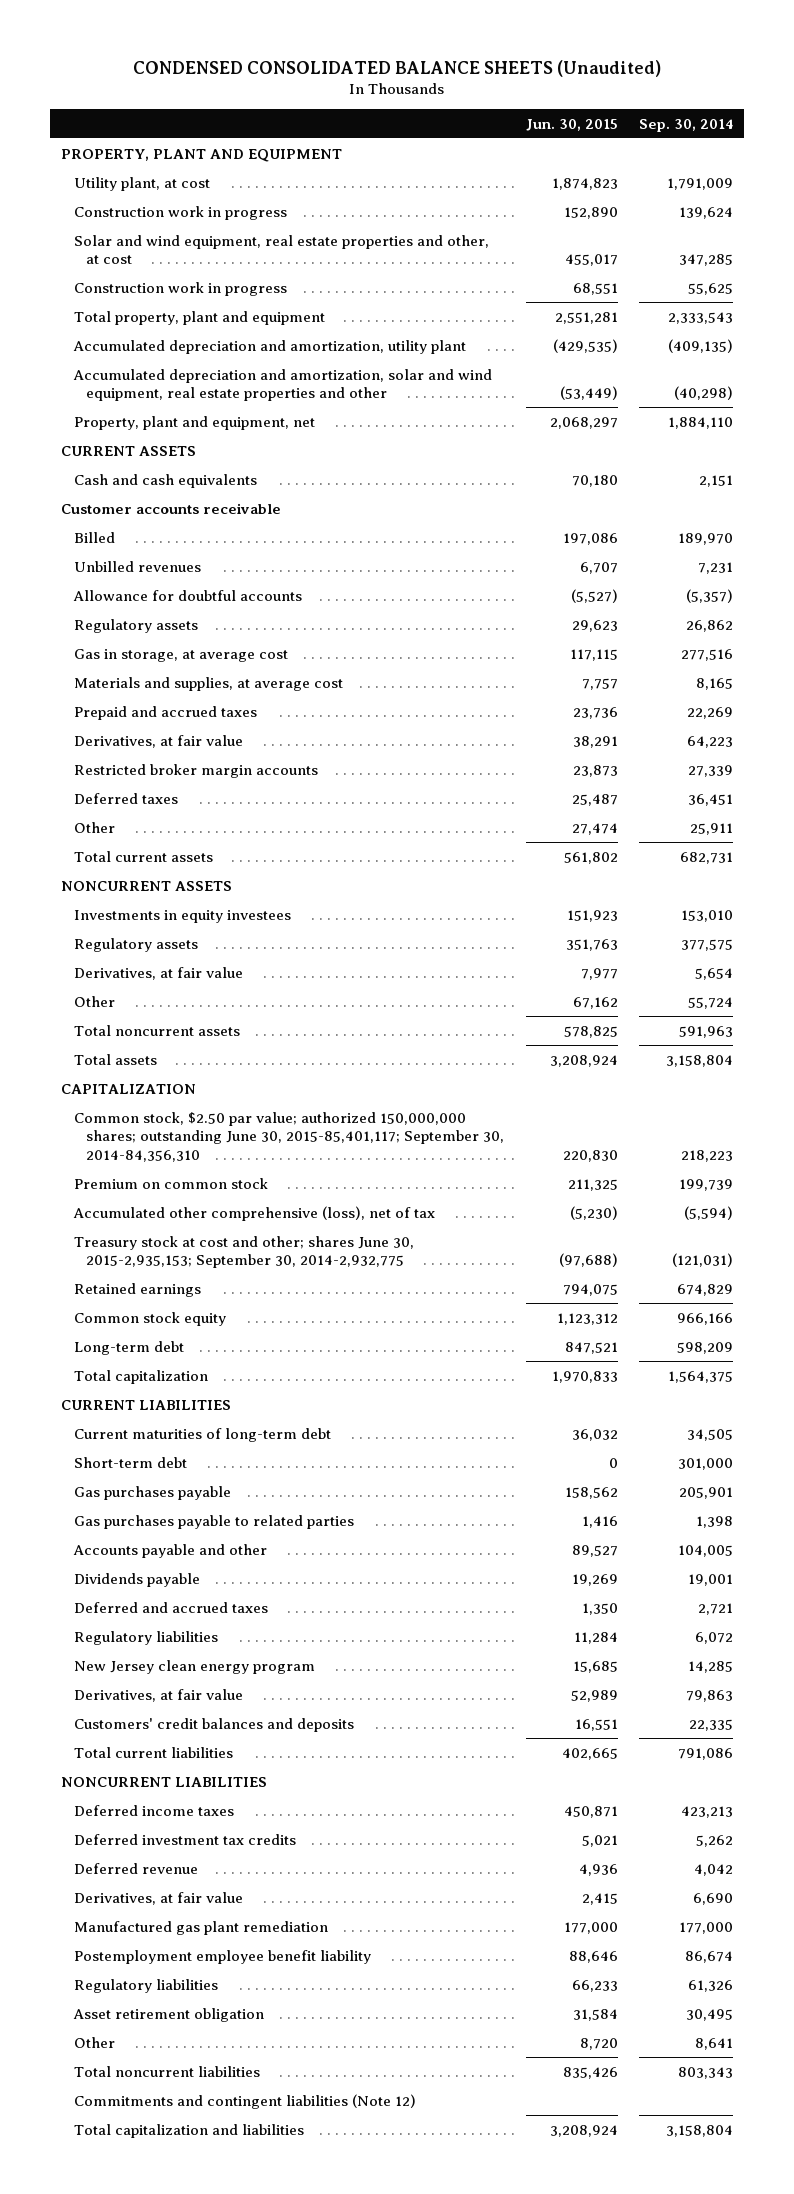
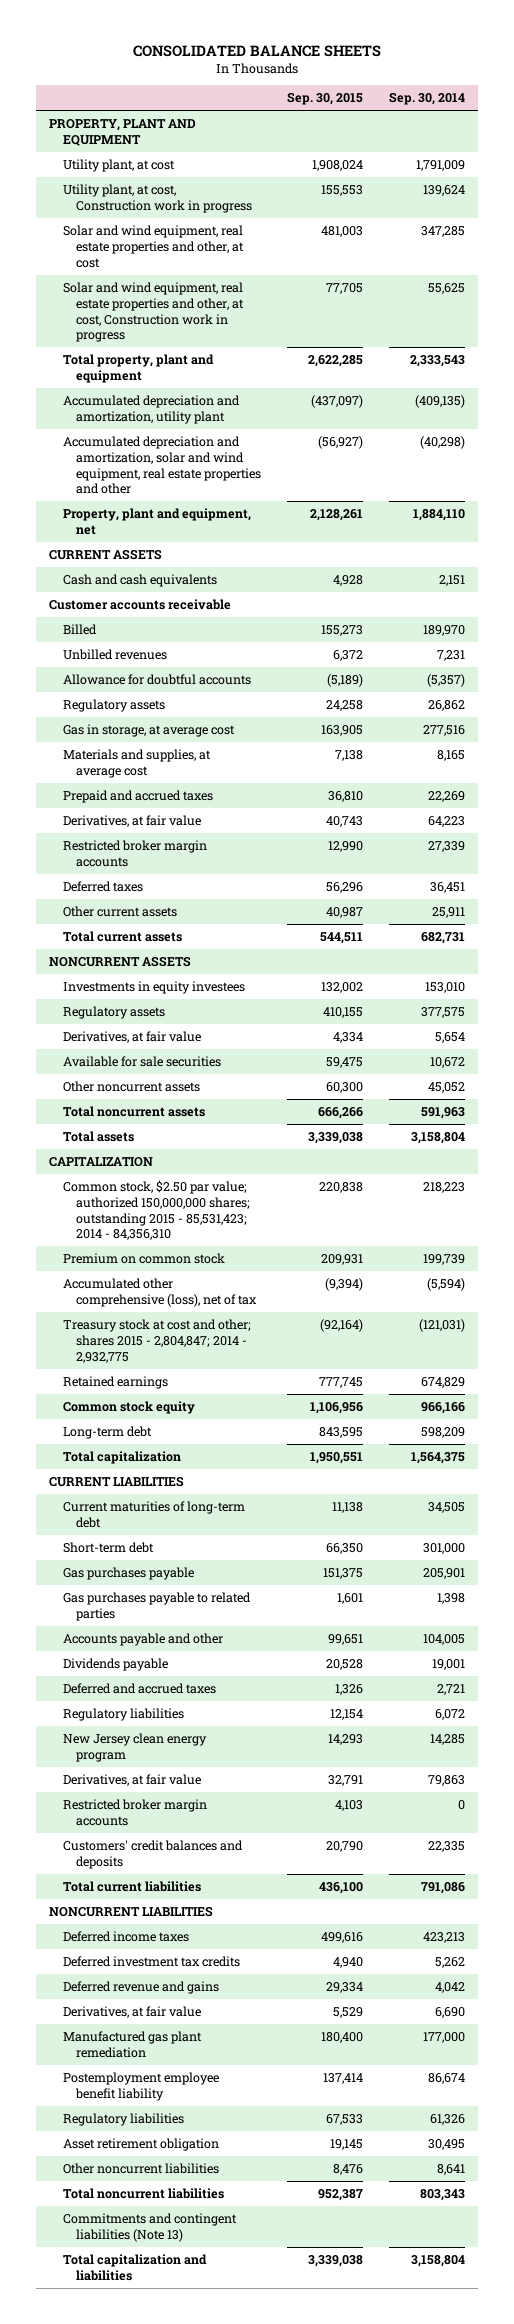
[133,59,662,77] CONDENSED CONSOLIDATED BALANCE SHEETS (Unaudited) -> [133,44,382,57] CONSOLIDATED BALANCE SHEETS
[525,118,618,131] Jun. 30, 2015 -> none
none -> [287,92,364,106] Sep. 30, 2015
[73,205,287,220] Construction work in progress -> [62,183,253,213] Utility plant, at cost, Construction work in progress
[73,281,287,296] Construction work in progress -> [62,281,245,343] Solar and wind equipment, real estate properties and other, at cost, Construction work in progress
[73,821,115,833] Other -> [62,905,177,917] Other current assets
none -> [62,1055,221,1067] Available for sale securities
[73,995,115,1007] Other -> [62,1080,200,1092] Other noncurrent assets
[688,996,734,1009] 55,724 -> [428,1081,466,1093] 45,052
[73,1111,505,1162] Common stock, $2.50 par value; authorized 150,000,000 shares; outstanding June 30, 2015-85,401,117; September 30, 2014-84,356,310 -> [62,1179,251,1241] Common stock, $2.50 par value; authorized 150,000,000 shares; outstanding 2015 - 85,531,423; 2014 - 84,356,310
[73,1235,414,1269] Treasury stock at cost and other; shares June 30, 2015-2,935,153; September 30, 2014-2,932,775 -> [62,1318,251,1363] Treasury stock at cost and other; shares 2015 - 2,804,847; 2014 - 2,932,775
none -> [62,1798,207,1826] Restricted broker margin accounts
[73,1862,198,1874] Deferred revenue -> [62,1980,219,1994] Deferred revenue and gains
[73,2036,115,2048] Other -> [62,2162,219,2174] Other noncurrent liabilities
[73,2093,416,2109] Commitments and contingent liabilities (Note 12) -> [62,2212,237,2242] Commitments and contingent liabilities (Note 13)

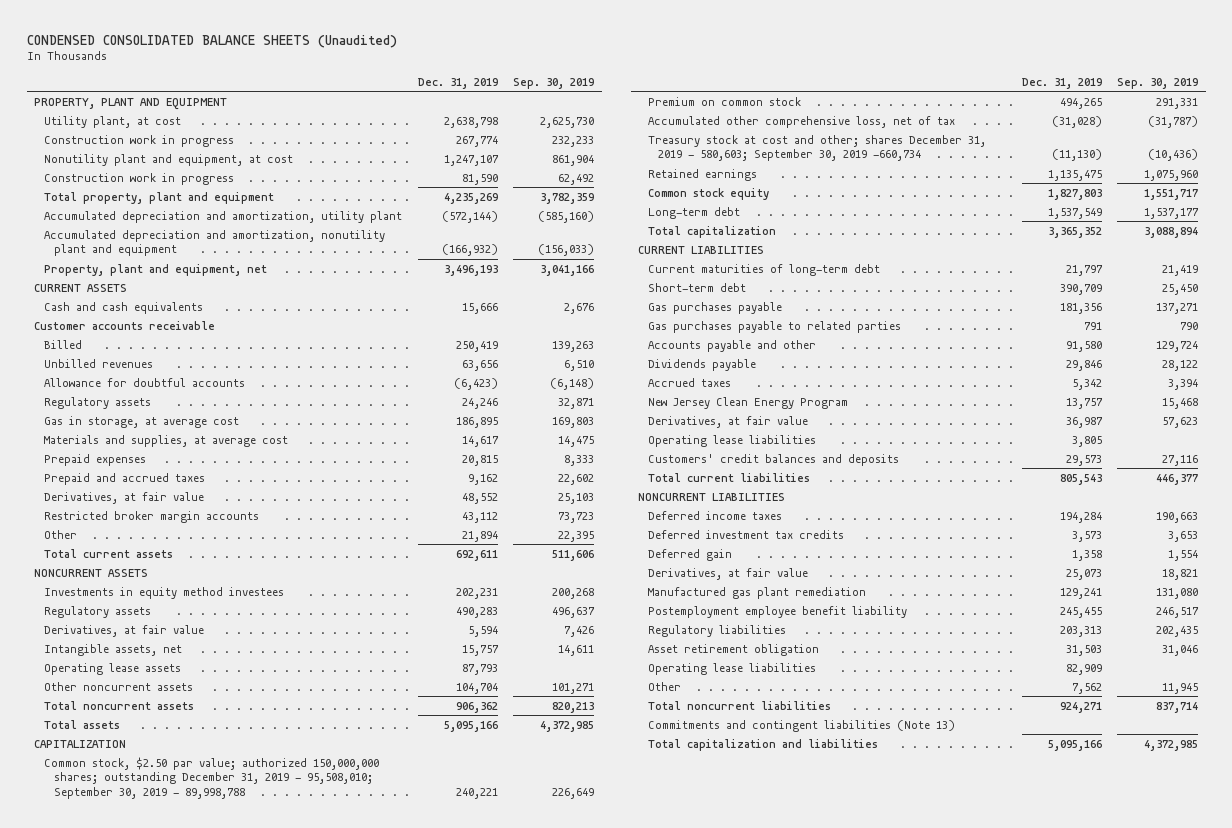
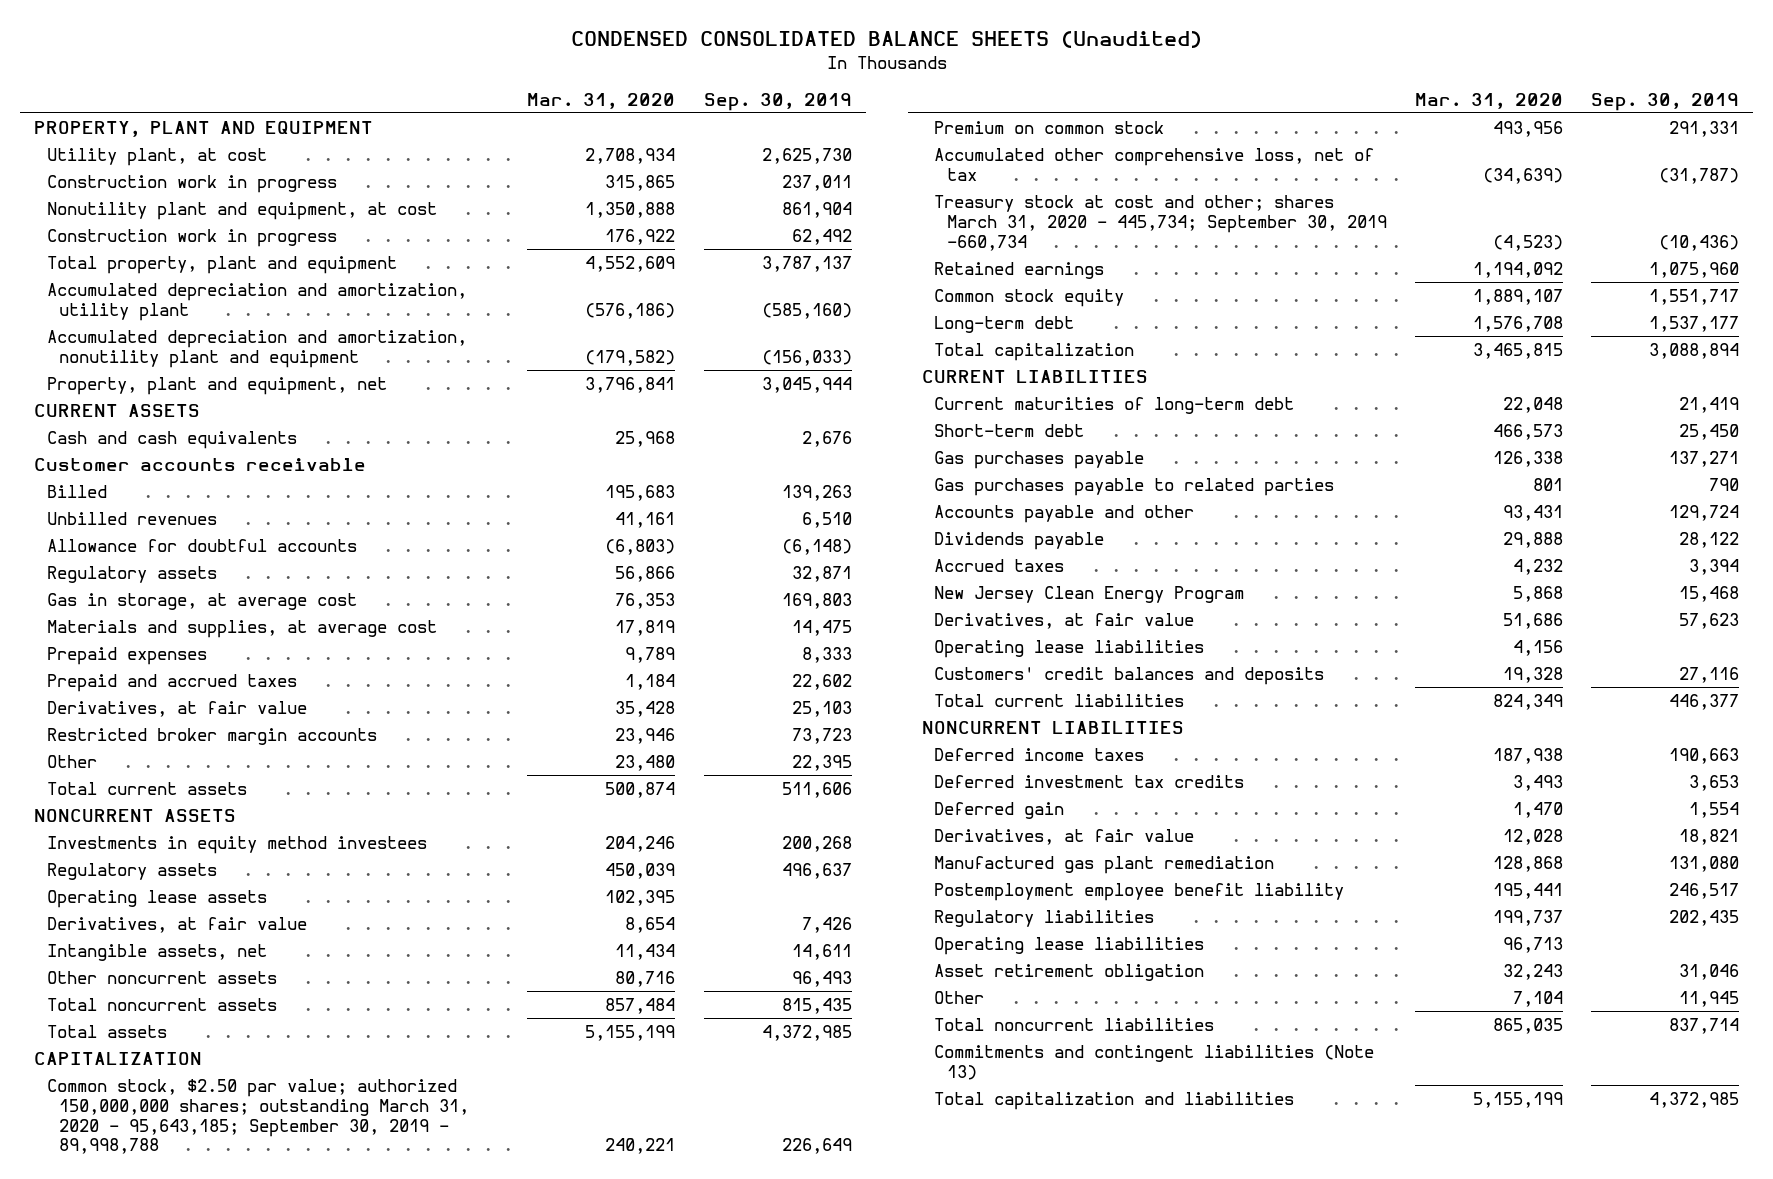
[417,77,498,89] Dec. 31, 2019 -> none
none -> [527,92,676,109] Mar. 31, 2020
[552,135,595,147] 232,233 -> [781,174,852,191] 237,011
[540,192,595,204] 3,782,359 -> [761,255,852,272] 3,787,137
[540,264,595,276] 3,041,166 -> [761,376,852,393] 3,045,944
[44,662,182,675] Operating lease assets -> [46,889,267,908] Operating lease assets
[552,682,595,694] 101,271 -> [791,970,852,987] 96,493
[552,701,595,713] 820,213 -> [781,997,852,1014] 815,435
[44,756,380,799] Common stock, $2.50 par value; authorized 150,000,000 shares; outstanding December 31, 2019 - 95,508,010; September 30, 2019 - 89,998,788 -> [46,1078,470,1155] Common stock, $2.50 par value; authorized 150,000,000 shares; outstanding March 31, 2020 - 95,643,185; September 30, 2019 - 89,998,788
[648,134,987,162] Treasury stock at cost and other; shares December 31, 2019 - 580,603; September 30, 2019 -660,734 -> [934,194,1387,251] Treasury stock at cost and other; shares March 31, 2020 - 445,734; September 30, 2019 -660,734
[648,643,820,656] Asset retirement obligation -> [934,963,1205,981] Asset retirement obligation

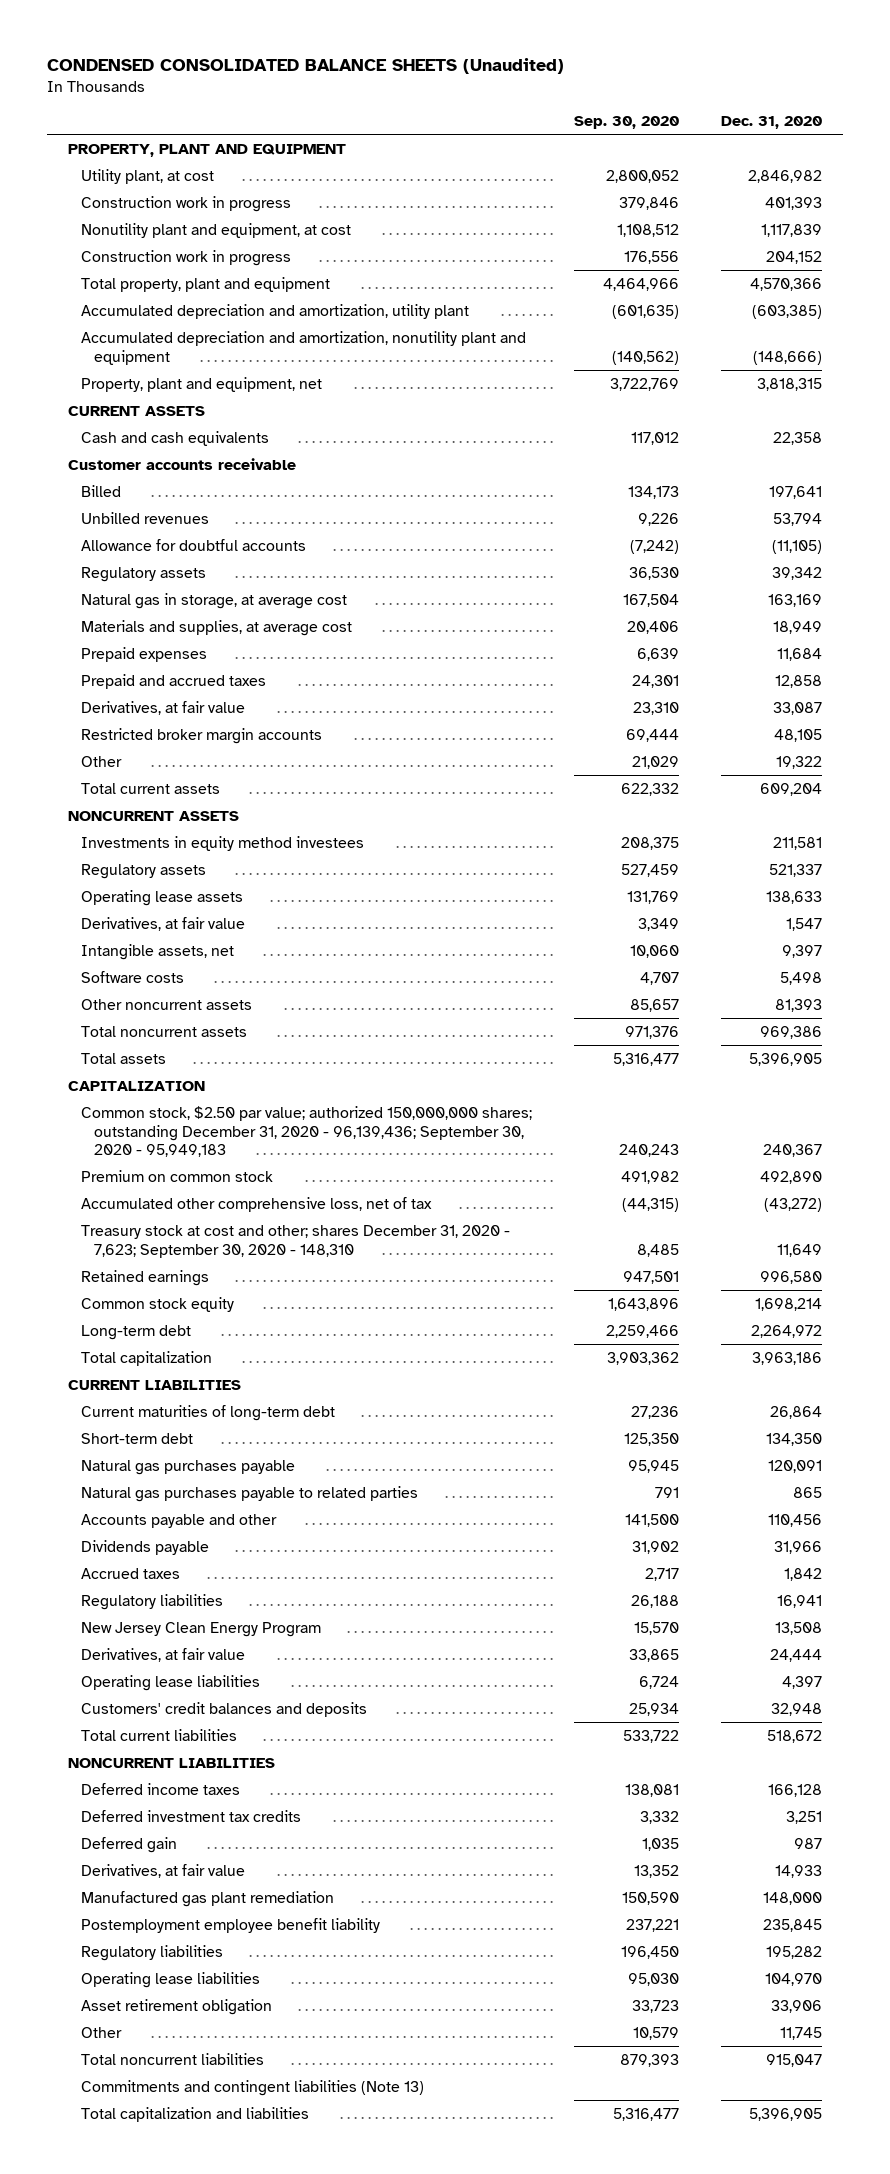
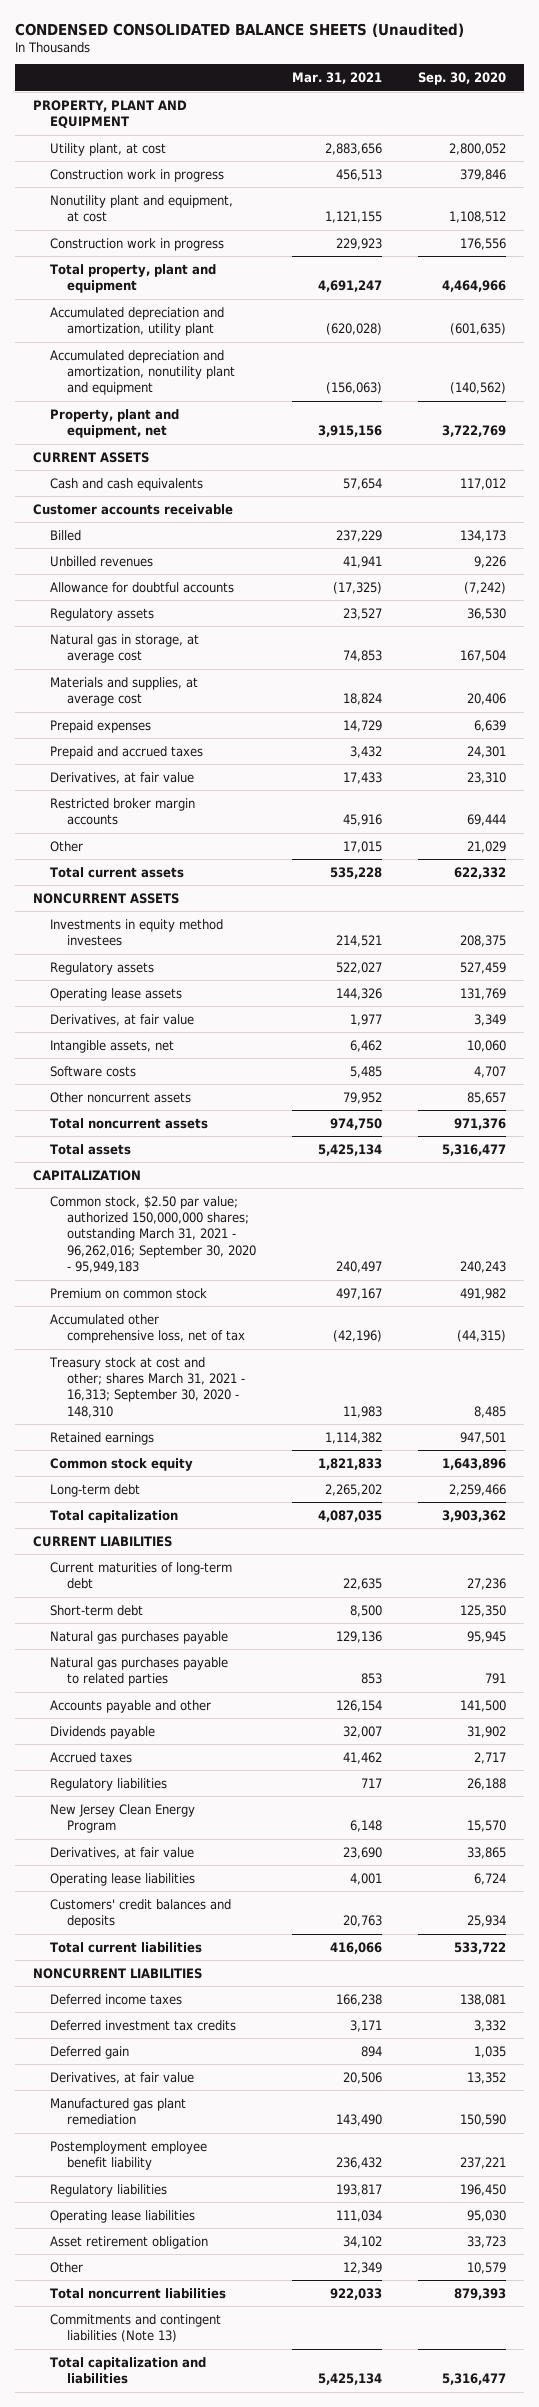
[720,116,822,130] Dec. 31, 2020 -> none
none -> [292,72,383,85] Mar. 31, 2021
[81,1105,533,1158] Common stock, $2.50 par value; authorized 150,000,000 shares; outstanding December 31, 2020 - 96,139,436; September 30, 2020 - 95,949,183 -> [50,1195,257,1274] Common stock, $2.50 par value; authorized 150,000,000 shares; outstanding March 31, 2021 - 96,262,016; September 30, 2020 - 95,949,183
[81,1224,511,1258] Treasury stock at cost and other; shares December 31, 2020 - 7,623; September 30, 2020 - 148,310 -> [49,1356,246,1418] Treasury stock at cost and other; shares March 31, 2021 - 16,313; September 30, 2020 - 148,310

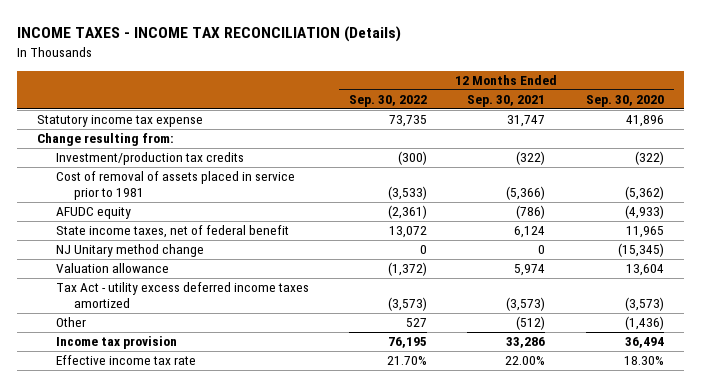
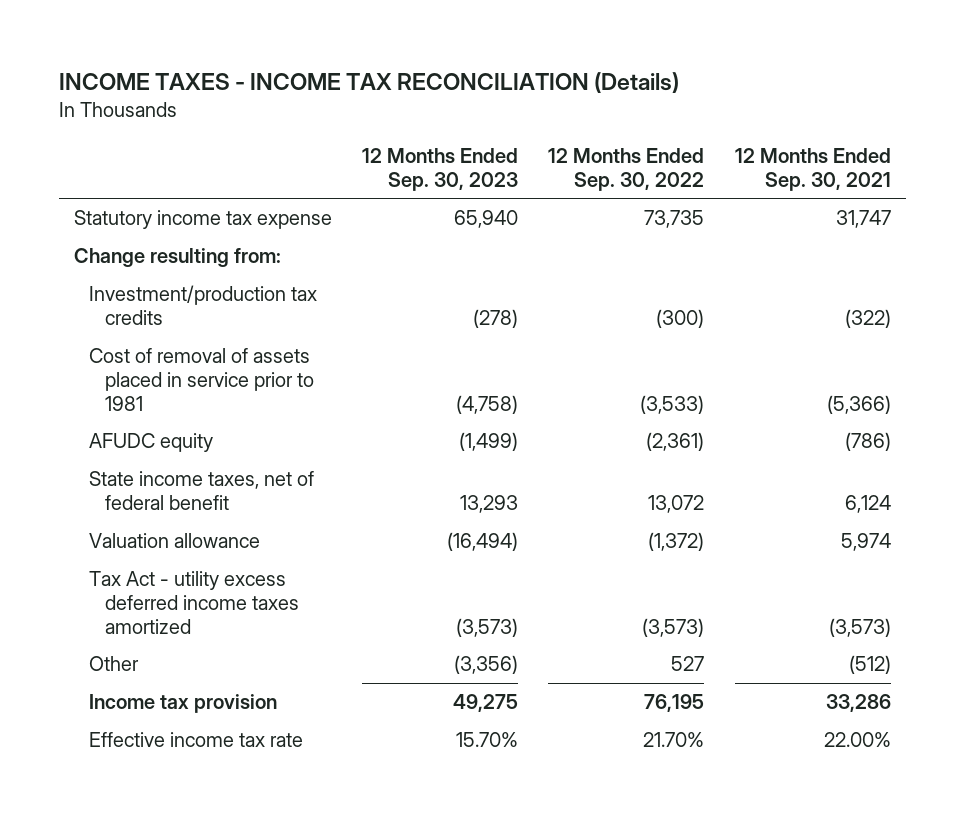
[585,95,664,108] Sep. 30, 2020 -> none
none -> [362,147,519,191] 12 Months Ended Sep. 30, 2023
[55,244,204,258] NJ Unitary method change -> none

